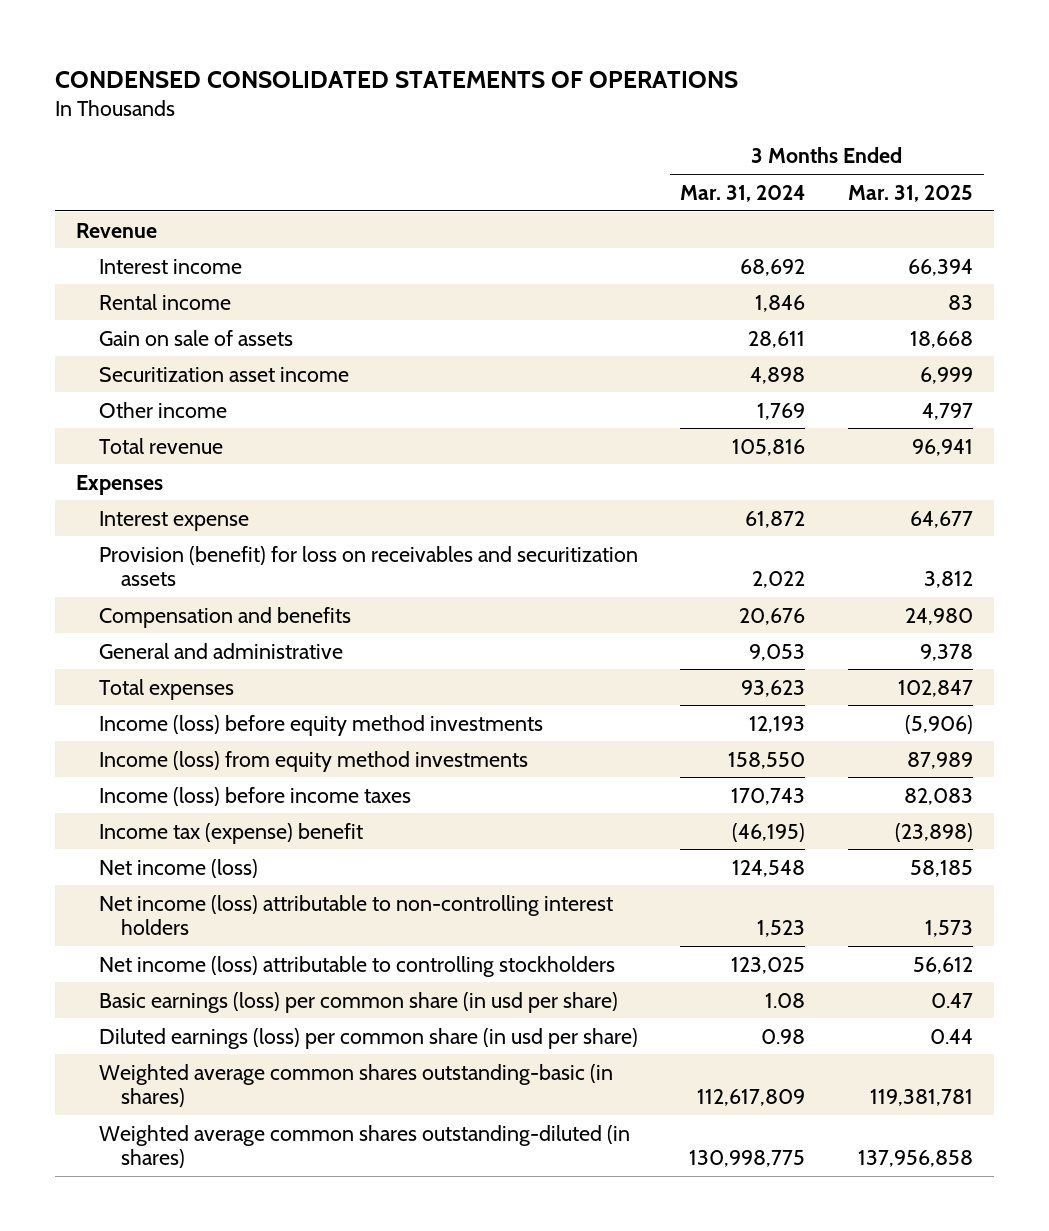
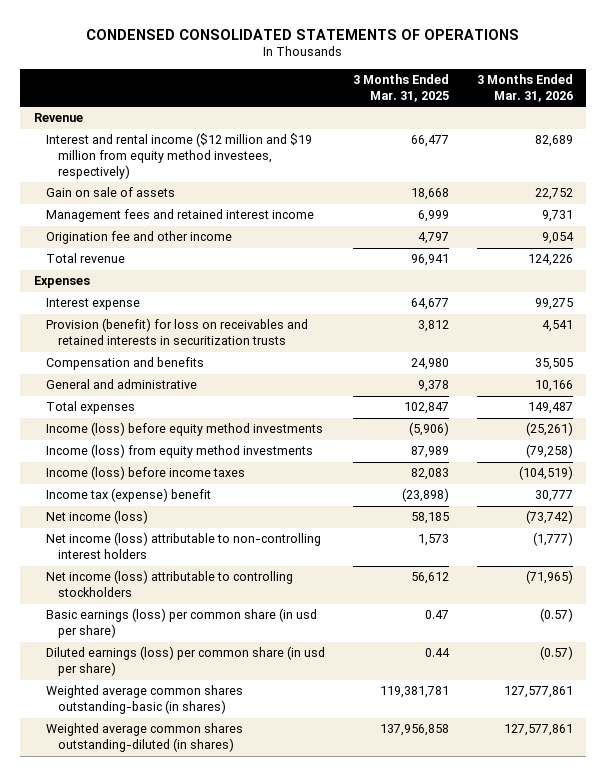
[680,184,806,202] Mar. 31, 2024 -> none
none -> [476,74,573,102] 3 Months Ended Mar. 31, 2026
[98,258,242,274] Interest income -> none
[98,293,231,310] Rental income -> none
none -> [45,133,312,179] Interest and rental income ($12 million and $19 million from equity method investees, respectively)
[98,366,349,382] Securitization asset income -> [45,209,314,223] Management fees and retained interest income
[98,401,227,418] Other income -> [45,231,232,245] Origination fee and other income
[98,545,638,587] Provision (benefit) for loss on receivables and securitization assets -> [45,318,308,346] Provision (benefit) for loss on receivables and retained interests in securitization trusts

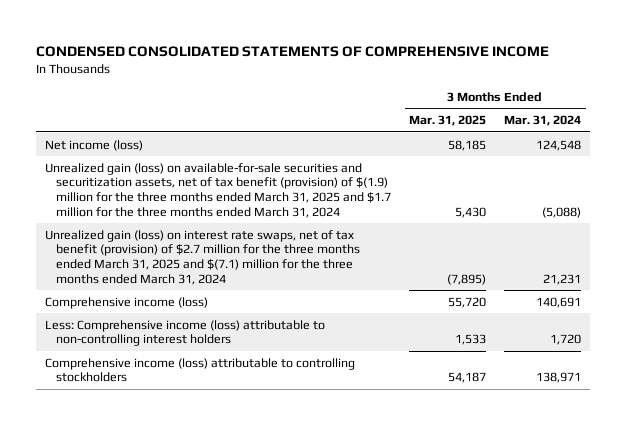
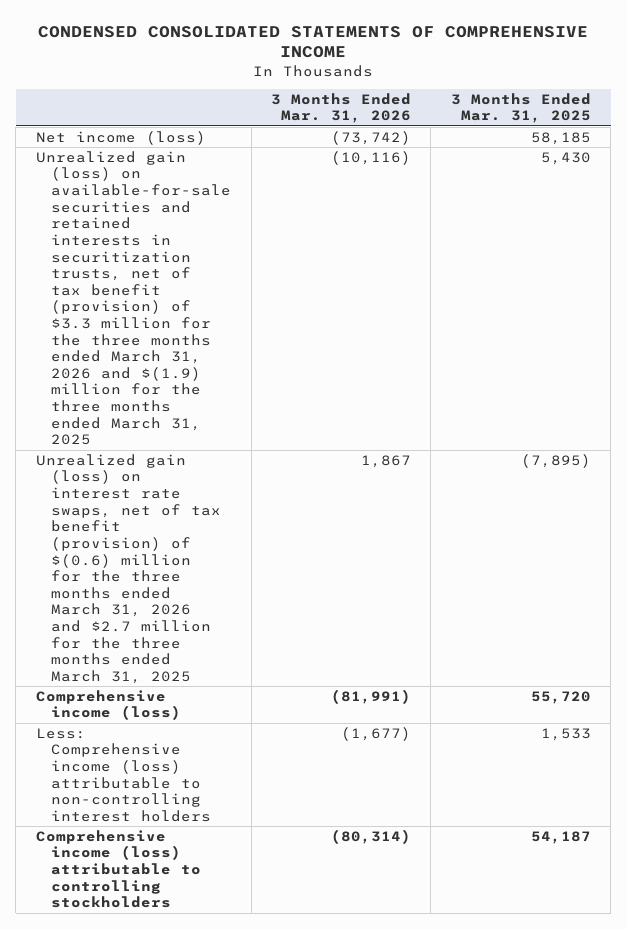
[504,115,582,127] Mar. 31, 2024 -> none
none -> [270,92,411,124] 3 Months Ended Mar. 31, 2026
[45,162,392,218] Unrealized gain (loss) on available-for-sale securities and securitization assets, net of tax benefit (provision) of $(1.9) million for the three months ended March 31, 2025 and $1.7 million for the three months ended March 31, 2024 -> [35,150,232,446] Unrealized gain (loss) on available-for-sale securities and retained interests in securitization trusts, net of tax benefit (provision) of $3.3 million for the three months ended March 31, 2026 and $(1.9) million for the three months ended March 31, 2025
[45,229,361,285] Unrealized gain (loss) on interest rate swaps, net of tax benefit (provision) of $2.7 million for the three months ended March 31, 2025 and $(7.1) million for the three months ended March 31, 2024 -> [35,453,222,684] Unrealized gain (loss) on interest rate swaps, net of tax benefit (provision) of $(0.6) million for the three months ended March 31, 2026 and $2.7 million for the three months ended March 31, 2025

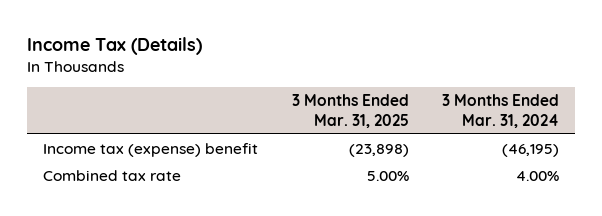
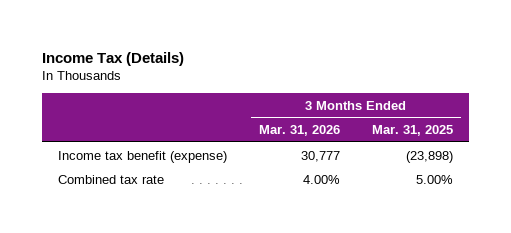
[441,94,559,128] 3 Months Ended Mar. 31, 2024 -> none
none -> [259,124,341,136] Mar. 31, 2026
[43,143,259,158] Income tax (expense) benefit -> [58,150,228,163] Income tax benefit (expense)

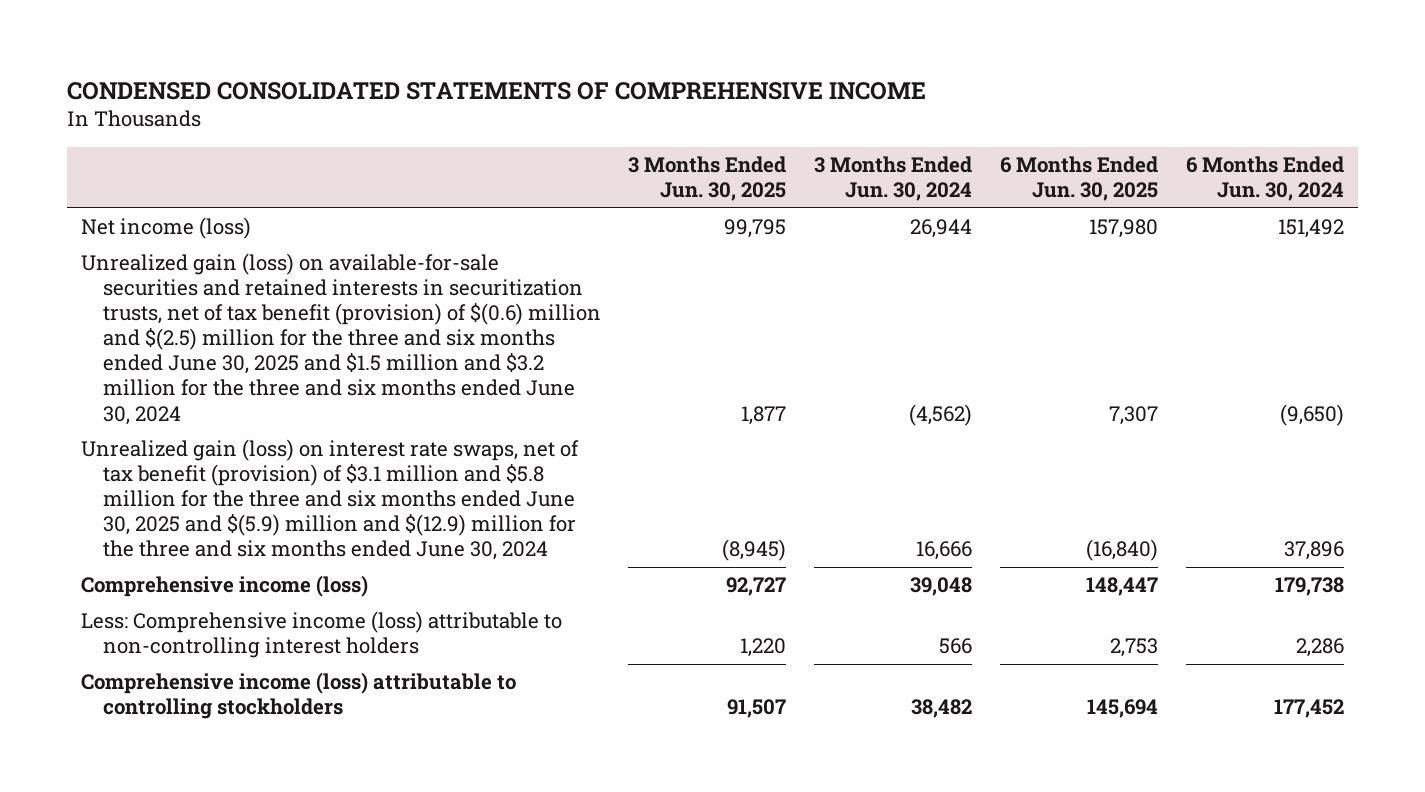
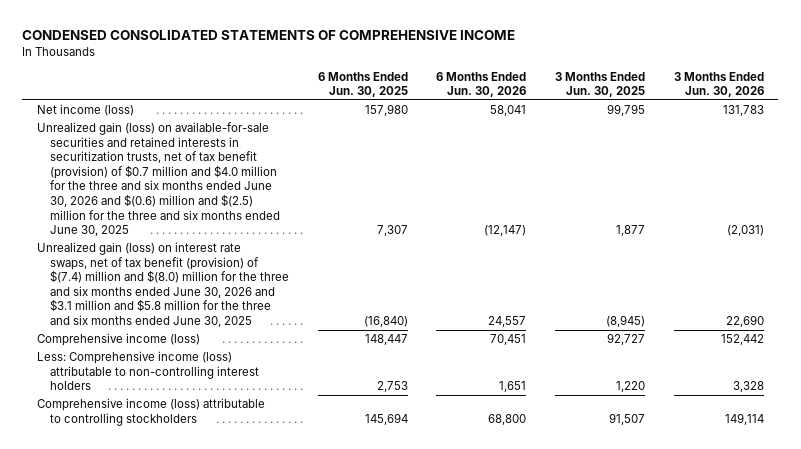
[814,156,973,202] 3 Months Ended Jun. 30, 2024 -> none
[1186,156,1345,202] 6 Months Ended Jun. 30, 2024 -> none
none -> [436,71,527,98] 6 Months Ended Jun. 30, 2026
none -> [673,71,764,98] 3 Months Ended Jun. 30, 2026
[80,253,601,425] Unrealized gain (loss) on available-for-sale securities and retained interests in securitization trusts, net of tax benefit (provision) of $(0.6) million and $(2.5) million for the three and six months ended June 30, 2025 and $1.5 million and $3.2 million for the three and six months ended June 30, 2024 -> [36,121,280,237] Unrealized gain (loss) on available-for-sale securities and retained interests in securitization trusts, net of tax benefit (provision) of $0.7 million and $4.0 million for the three and six months ended June 30, 2026 and $(0.6) million and $(2.5) million for the three and six months ended June 30, 2025
[80,439,579,561] Unrealized gain (loss) on interest rate swaps, net of tax benefit (provision) of $3.1 million and $5.8 million for the three and six months ended June 30, 2025 and $(5.9) million and $(12.9) million for the three and six months ended June 30, 2024 -> [36,241,289,328] Unrealized gain (loss) on interest rate swaps, net of tax benefit (provision) of $(7.4) million and $(8.0) million for the three and six months ended June 30, 2026 and $3.1 million and $5.8 million for the three and six months ended June 30, 2025

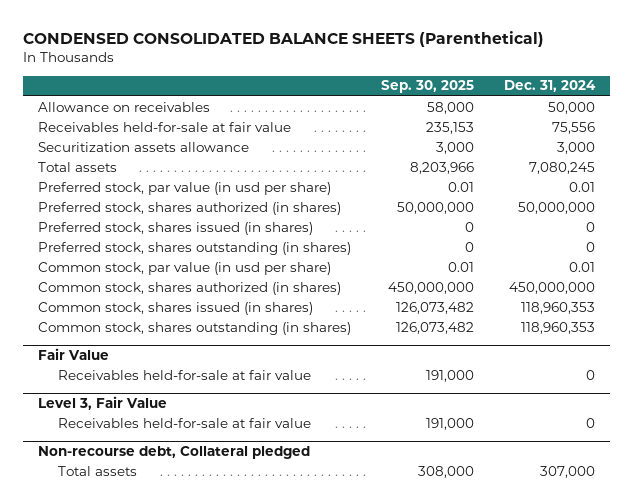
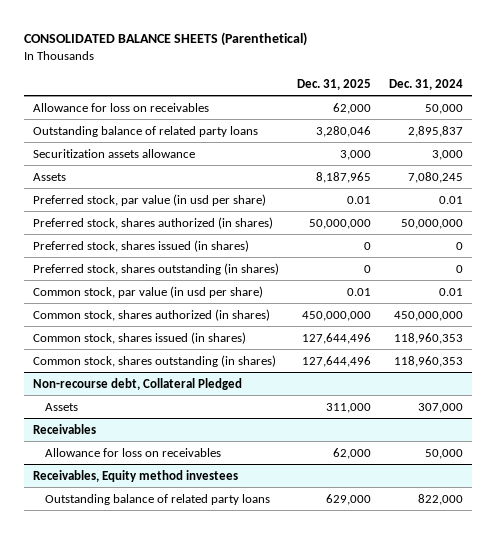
[23,31,545,48] CONDENSED CONSOLIDATED BALANCE SHEETS (Parenthetical) -> [24,32,308,47] CONSOLIDATED BALANCE SHEETS (Parenthetical)
[380,80,474,94] Sep. 30, 2025 -> none
none -> [297,78,372,90] Dec. 31, 2025
[38,121,292,132] Receivables held-for-sale at fair value -> none
[38,101,211,112] Allowance on receivables -> [33,102,210,112] Allowance for loss on receivables
none -> [33,125,259,137] Outstanding balance of related party loans
[38,161,118,172] Total assets -> [33,172,67,181] Assets
[38,347,110,360] Fair Value -> none
[57,369,311,380] Receivables held-for-sale at fair value -> none
[38,395,168,410] Level 3, Fair Value -> none
[57,417,311,428] Receivables held-for-sale at fair value -> none
[38,445,311,459] Non-recourse debt, Collateral pledged -> [33,377,243,390] Non-recourse debt, Collateral Pledged
[57,465,137,476] Total assets -> [45,402,79,411] Assets
none -> [33,423,97,434] Receivables
none -> [45,447,222,457] Allowance for loss on receivables
none -> [33,469,239,482] Receivables, Equity method investees
none -> [45,493,271,505] Outstanding balance of related party loans

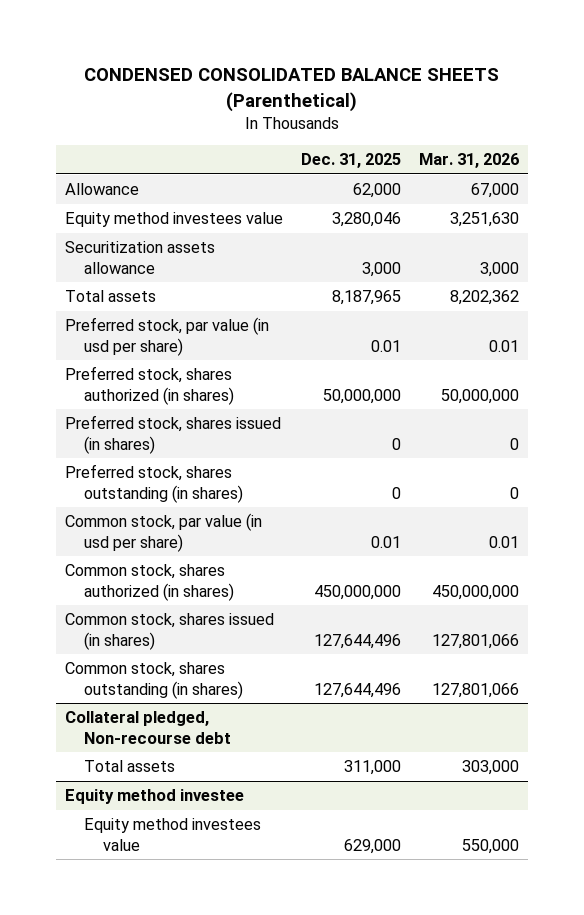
[24,32,308,47] CONSOLIDATED BALANCE SHEETS (Parenthetical) -> [84,68,500,112] CONDENSED CONSOLIDATED BALANCE SHEETS (Parenthetical)
[389,78,464,90] Dec. 31, 2024 -> none
none -> [419,152,520,168] Mar. 31, 2026
[33,102,210,112] Allowance for loss on receivables -> [65,183,140,196] Allowance
[33,125,259,137] Outstanding balance of related party loans -> [65,212,284,228] Equity method investees value
[33,172,67,181] Assets -> [65,290,157,303] Total assets
[33,423,97,434] Receivables -> none
[45,447,222,457] Allowance for loss on receivables -> none
[33,469,239,482] Receivables, Equity method investees -> none
[33,377,243,390] Non-recourse debt, Collateral Pledged -> [65,711,231,744] Collateral pledged, Non-recourse debt
[45,402,79,411] Assets -> [83,760,175,773] Total assets
none -> [65,789,245,805] Equity method investee
[45,493,271,505] Outstanding balance of related party loans -> [83,818,261,851] Equity method investees value

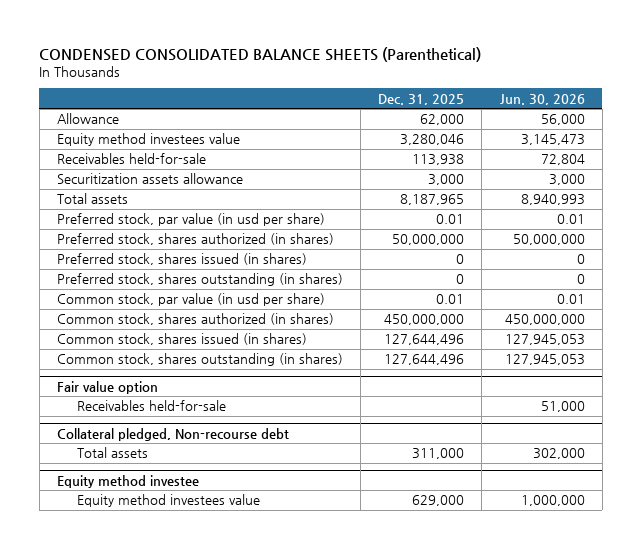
[419,152,520,168] Mar. 31, 2026 -> none
none -> [499,93,585,105] Jun. 30, 2026
none -> [56,153,206,165] Receivables held-for-sale
none -> [56,380,158,394] Fair value option
none -> [76,400,226,412] Receivables held-for-sale

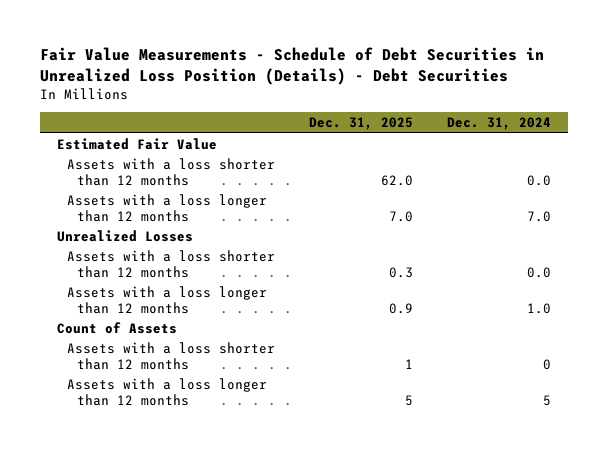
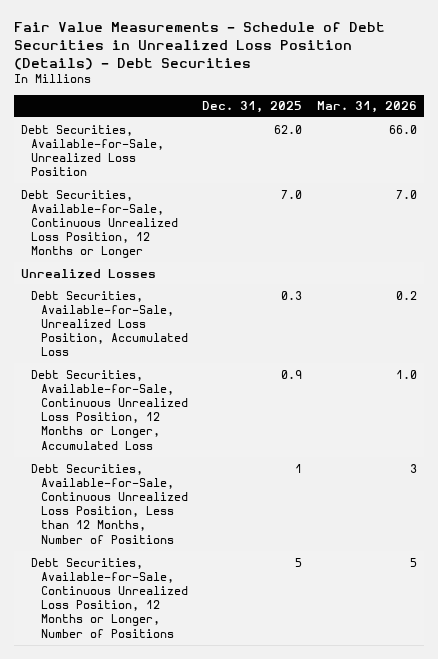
[447,117,552,131] Dec. 31, 2024 -> none
none -> [316,101,417,114] Mar. 31, 2026
[56,137,217,150] Estimated Fair Value -> none
[66,157,275,186] Assets with a loss shorter than 12 months -> [21,124,165,177] Debt Securities, Available-for-Sale, Unrealized Loss Position
[66,193,267,222] Assets with a loss longer than 12 months -> [21,189,179,259] Debt Securities, Available-for-Sale, Continuous Unrealized Loss Position, 12 Months or Longer
[56,321,177,334] Count of Assets -> none
[66,249,275,278] Assets with a loss shorter than 12 months -> [31,290,188,357] Debt Securities, Available-for-Sale, Unrealized Loss Position, Accumulated Loss
[66,285,267,314] Assets with a loss longer than 12 months -> [31,369,188,450] Debt Securities, Available-for-Sale, Continuous Unrealized Loss Position, 12 Months or Longer, Accumulated Loss
[66,341,275,370] Assets with a loss shorter than 12 months -> [31,463,188,544] Debt Securities, Available-for-Sale, Continuous Unrealized Loss Position, Less than 12 Months, Number of Positions
[66,377,267,406] Assets with a loss longer than 12 months -> [31,557,188,638] Debt Securities, Available-for-Sale, Continuous Unrealized Loss Position, 12 Months or Longer, Number of Positions

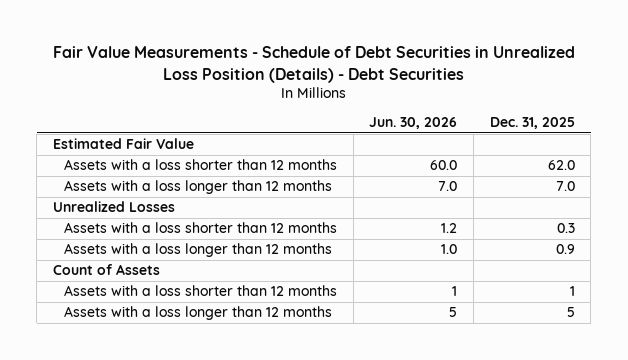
[316,101,417,114] Mar. 31, 2026 -> none
none -> [369,117,458,130] Jun. 30, 2026
none -> [52,138,194,150] Estimated Fair Value
[21,124,165,177] Debt Securities, Available-for-Sale, Unrealized Loss Position -> [63,159,337,171] Assets with a loss shorter than 12 months
[21,189,179,259] Debt Securities, Available-for-Sale, Continuous Unrealized Loss Position, 12 Months or Longer -> [63,180,332,195] Assets with a loss longer than 12 months
[31,290,188,357] Debt Securities, Available-for-Sale, Unrealized Loss Position, Accumulated Loss -> [63,222,337,234] Assets with a loss shorter than 12 months
[31,369,188,450] Debt Securities, Available-for-Sale, Continuous Unrealized Loss Position, 12 Months or Longer, Accumulated Loss -> [63,243,332,258] Assets with a loss longer than 12 months
none -> [52,264,160,276] Count of Assets
[31,463,188,544] Debt Securities, Available-for-Sale, Continuous Unrealized Loss Position, Less than 12 Months, Number of Positions -> [63,285,337,297] Assets with a loss shorter than 12 months
[31,557,188,638] Debt Securities, Available-for-Sale, Continuous Unrealized Loss Position, 12 Months or Longer, Number of Positions -> [63,306,332,321] Assets with a loss longer than 12 months

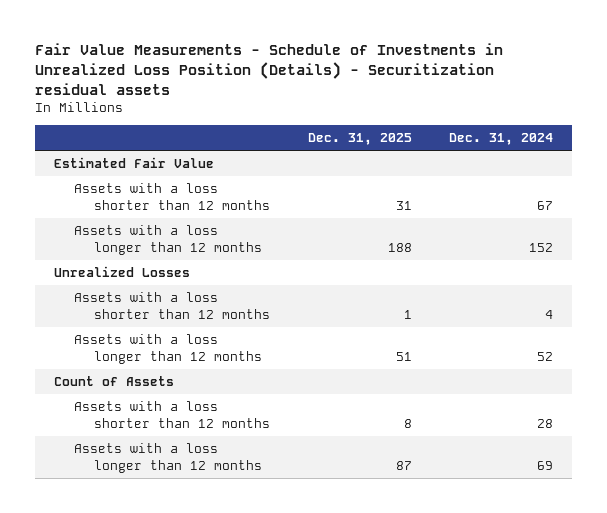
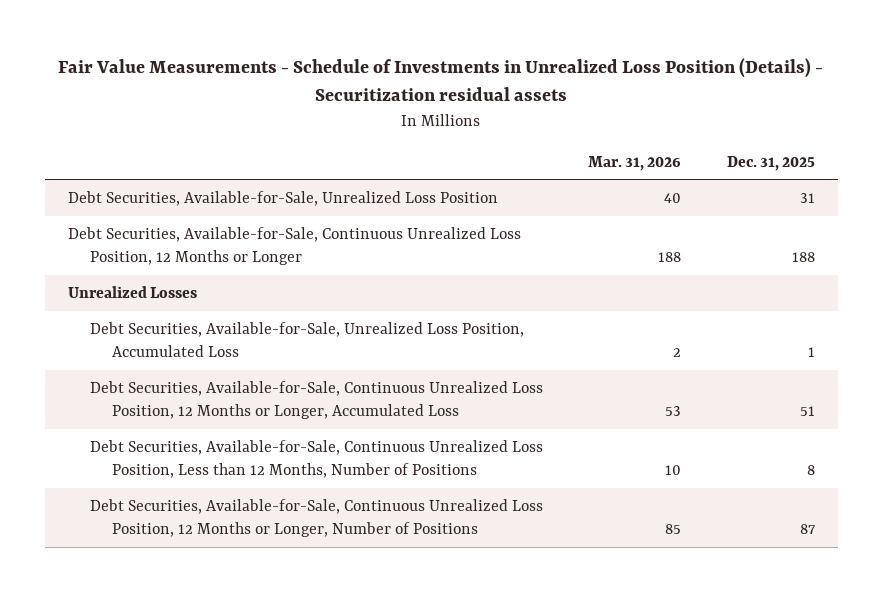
[449,133,554,146] Dec. 31, 2024 -> none
none -> [588,155,682,171] Mar. 31, 2026
[54,157,215,169] Estimated Fair Value -> none
[74,183,270,210] Assets with a loss shorter than 12 months -> [67,191,498,207] Debt Securities, Available-for-Sale, Unrealized Loss Position
[74,225,262,255] Assets with a loss longer than 12 months -> [67,227,521,265] Debt Securities, Available-for-Sale, Continuous Unrealized Loss Position, 12 Months or Longer
[54,376,175,387] Count of Assets -> none
[74,292,270,319] Assets with a loss shorter than 12 months -> [89,322,524,357] Debt Securities, Available-for-Sale, Unrealized Loss Position, Accumulated Loss
[74,334,262,364] Assets with a loss longer than 12 months -> [89,381,543,419] Debt Securities, Available-for-Sale, Continuous Unrealized Loss Position, 12 Months or Longer, Accumulated Loss
[74,401,270,428] Assets with a loss shorter than 12 months -> [89,440,543,478] Debt Securities, Available-for-Sale, Continuous Unrealized Loss Position, Less than 12 Months, Number of Positions
[74,443,262,473] Assets with a loss longer than 12 months -> [89,499,543,537] Debt Securities, Available-for-Sale, Continuous Unrealized Loss Position, 12 Months or Longer, Number of Positions

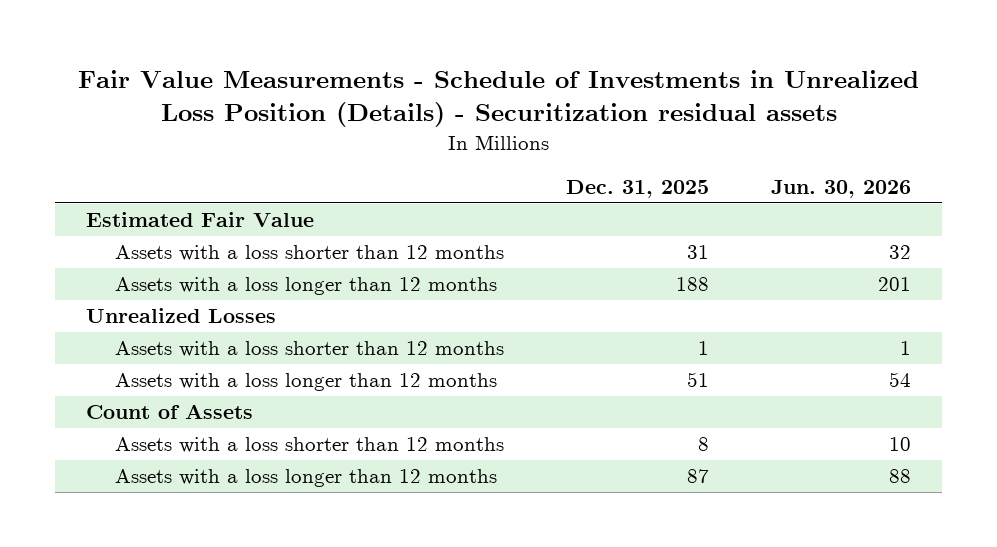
[588,155,682,171] Mar. 31, 2026 -> none
none -> [770,179,911,198] Jun. 30, 2026
none -> [86,212,315,228] Estimated Fair Value
[67,191,498,207] Debt Securities, Available-for-Sale, Unrealized Loss Position -> [114,245,504,262] Assets with a loss shorter than 12 months
[67,227,521,265] Debt Securities, Available-for-Sale, Continuous Unrealized Loss Position, 12 Months or Longer -> [114,277,497,296] Assets with a loss longer than 12 months
[89,322,524,357] Debt Securities, Available-for-Sale, Unrealized Loss Position, Accumulated Loss -> [114,341,504,358] Assets with a loss shorter than 12 months
[89,381,543,419] Debt Securities, Available-for-Sale, Continuous Unrealized Loss Position, 12 Months or Longer, Accumulated Loss -> [114,373,497,392] Assets with a loss longer than 12 months
none -> [86,404,254,420] Count of Assets
[89,440,543,478] Debt Securities, Available-for-Sale, Continuous Unrealized Loss Position, Less than 12 Months, Number of Positions -> [114,437,504,454] Assets with a loss shorter than 12 months
[89,499,543,537] Debt Securities, Available-for-Sale, Continuous Unrealized Loss Position, 12 Months or Longer, Number of Positions -> [114,469,497,488] Assets with a loss longer than 12 months

